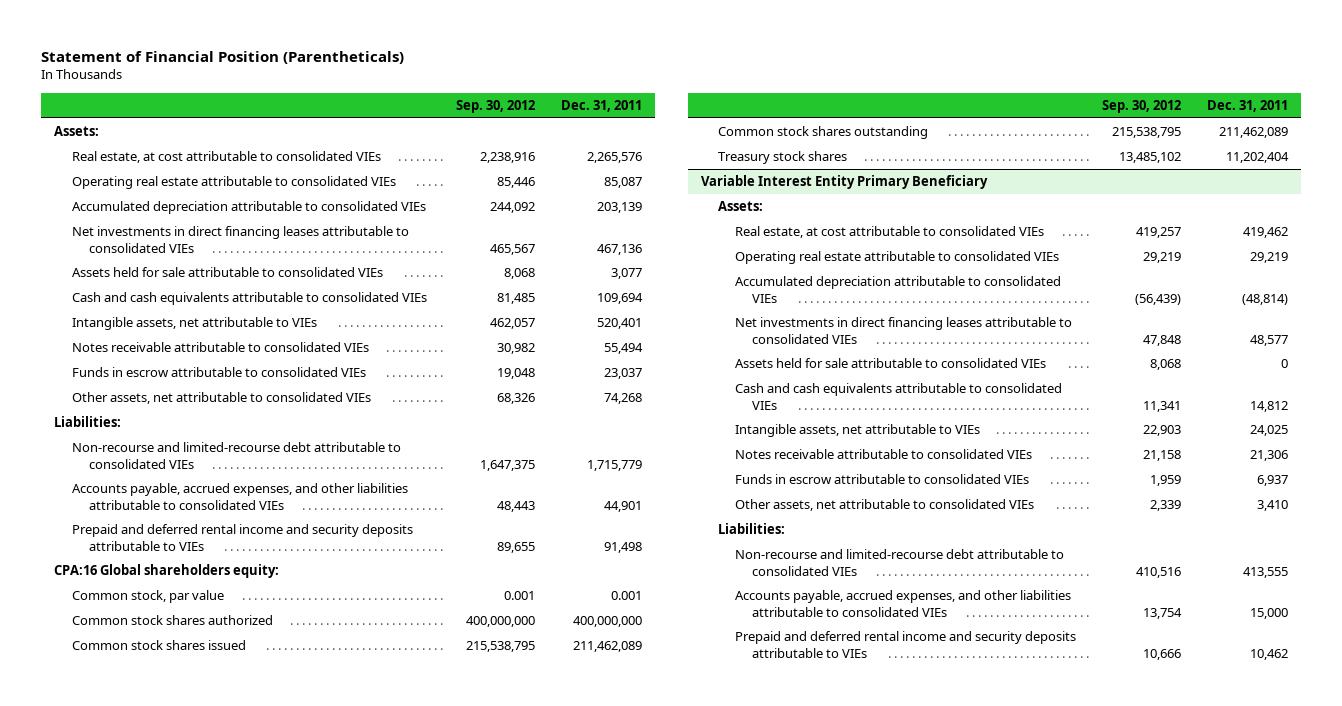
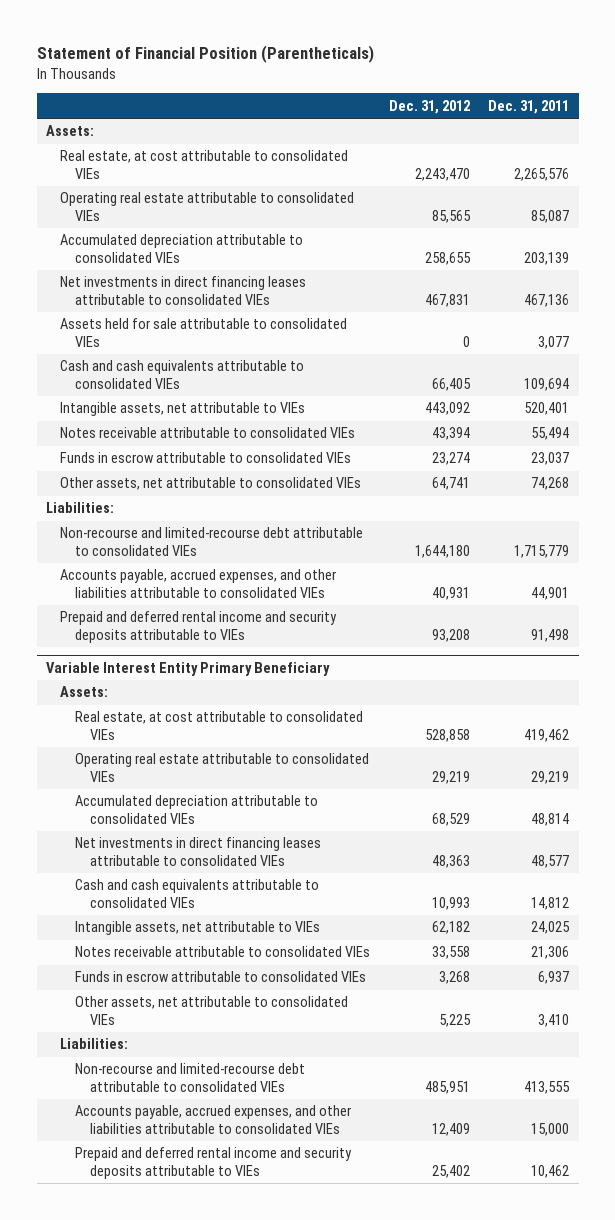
[455,99,535,113] Sep. 30, 2012 -> none
none -> [388,99,470,114] Dec. 31, 2012
[54,564,280,579] CPA:16 Global shareholders equity: -> none
[71,590,224,604] Common stock, par value -> none
[71,615,273,626] Common stock shares authorized -> none
[71,640,246,651] Common stock shares issued -> none
[717,126,928,140] Common stock shares outstanding -> none
[717,151,847,165] Treasury stock shares -> none
[1241,293,1288,305] (48,814) -> [531,812,570,826] 48,814
[735,358,1047,369] Assets held for sale attributable to consolidated VIEs -> none

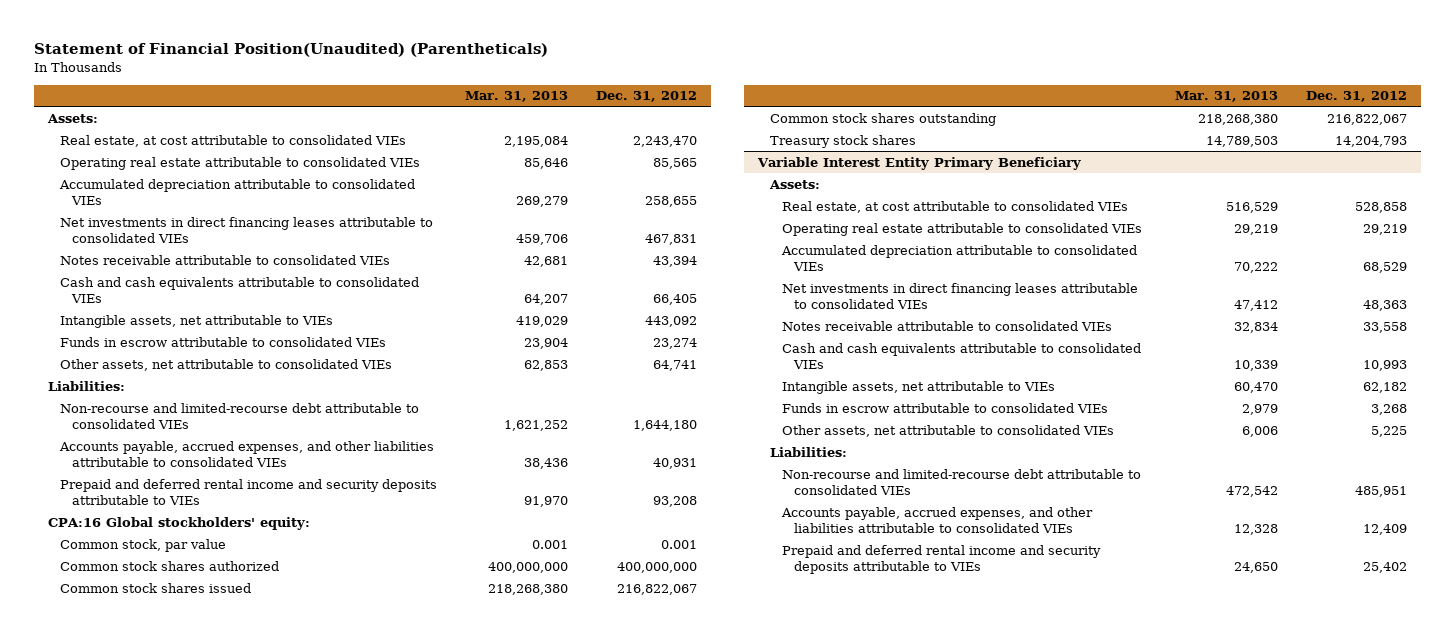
[36,45,374,64] Statement of Financial Position (Parentheticals) -> [33,42,548,57] Statement of Financial Position(Unaudited) (Parentheticals)
[488,99,570,114] Dec. 31, 2011 -> none
none -> [464,91,568,103] Mar. 31, 2013
[60,318,348,347] Assets held for sale attributable to consolidated VIEs -> none
[60,427,356,439] Notes receivable attributable to consolidated VIEs -> [59,254,390,265] Notes receivable attributable to consolidated VIEs
none -> [47,516,310,530] CPA:16 Global stockholders' equity:
none -> [59,538,226,552] Common stock, par value
none -> [59,560,279,571] Common stock shares authorized
none -> [59,582,251,593] Common stock shares issued
none -> [769,112,996,126] Common stock shares outstanding
none -> [769,134,916,148] Treasury stock shares
[75,946,371,958] Notes receivable attributable to consolidated VIEs -> [782,320,1113,331] Notes receivable attributable to consolidated VIEs

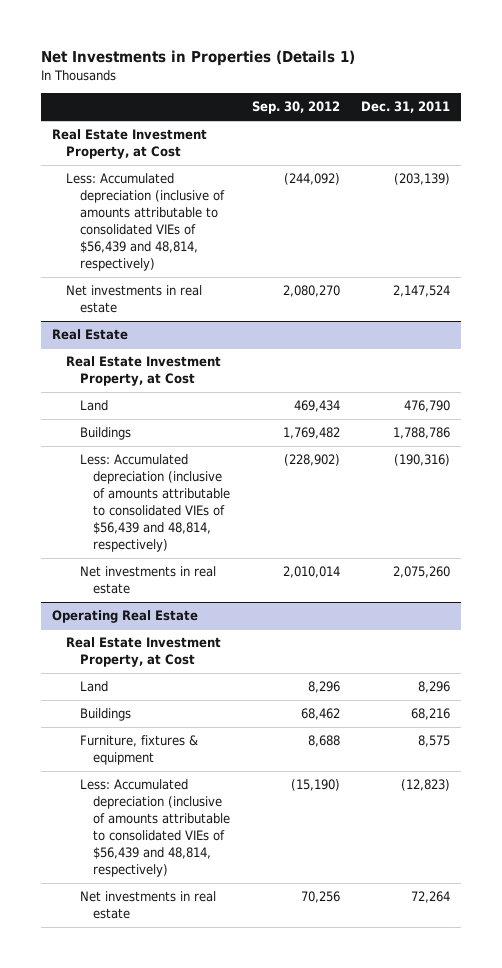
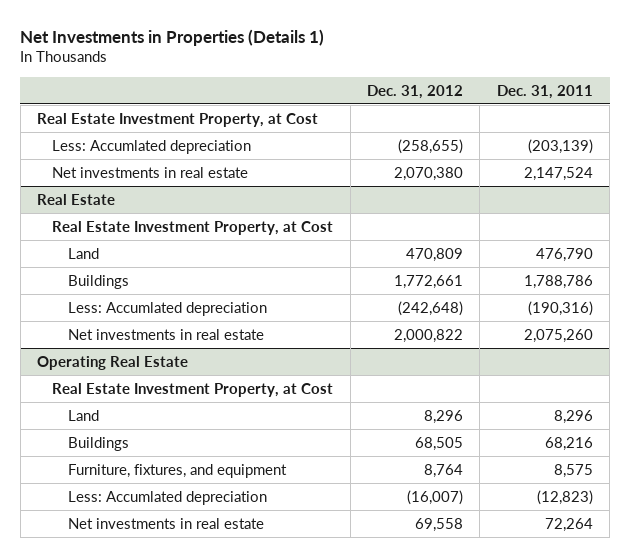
[251,101,340,115] Sep. 30, 2012 -> none
none -> [366,84,463,99] Dec. 31, 2012
[65,173,225,272] Less: Accumulated depreciation (inclusive of amounts attributable to consolidated VIEs of $56,439 and 48,814, respectively) -> [52,139,252,154] Less: Accumlated depreciation
[79,454,231,553] Less: Accumulated depreciation (inclusive of amounts attributable to consolidated VIEs of $56,439 and 48,814, respectively) -> [67,301,267,316] Less: Accumlated depreciation
[79,735,198,766] Furniture, fixtures & equipment -> [67,463,287,478] Furniture, fixtures, and equipment
[79,779,231,878] Less: Accumulated depreciation (inclusive of amounts attributable to consolidated VIEs of $56,439 and 48,814, respectively) -> [67,490,267,505] Less: Accumlated depreciation

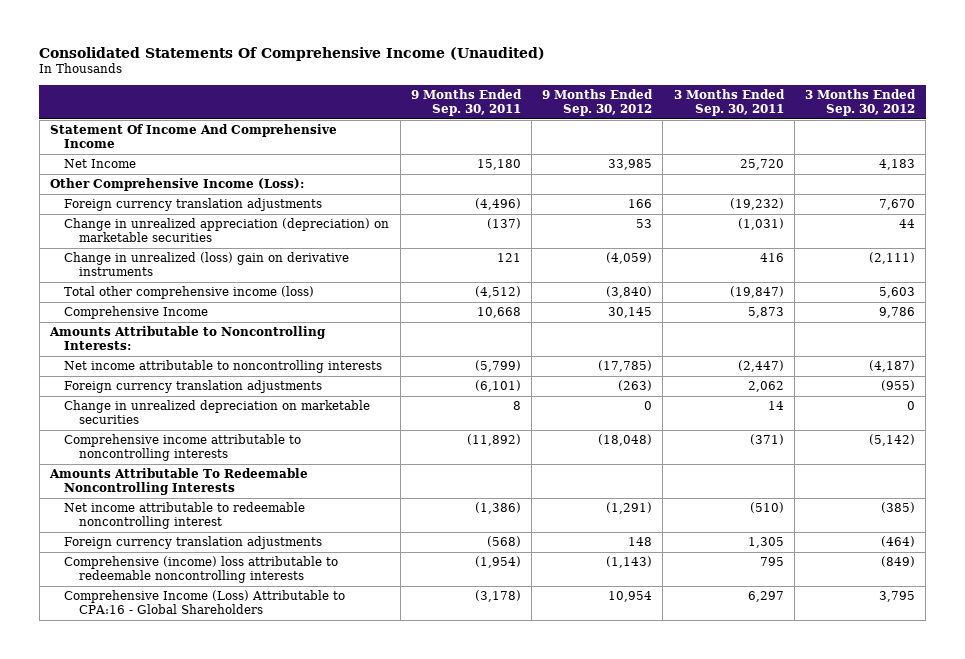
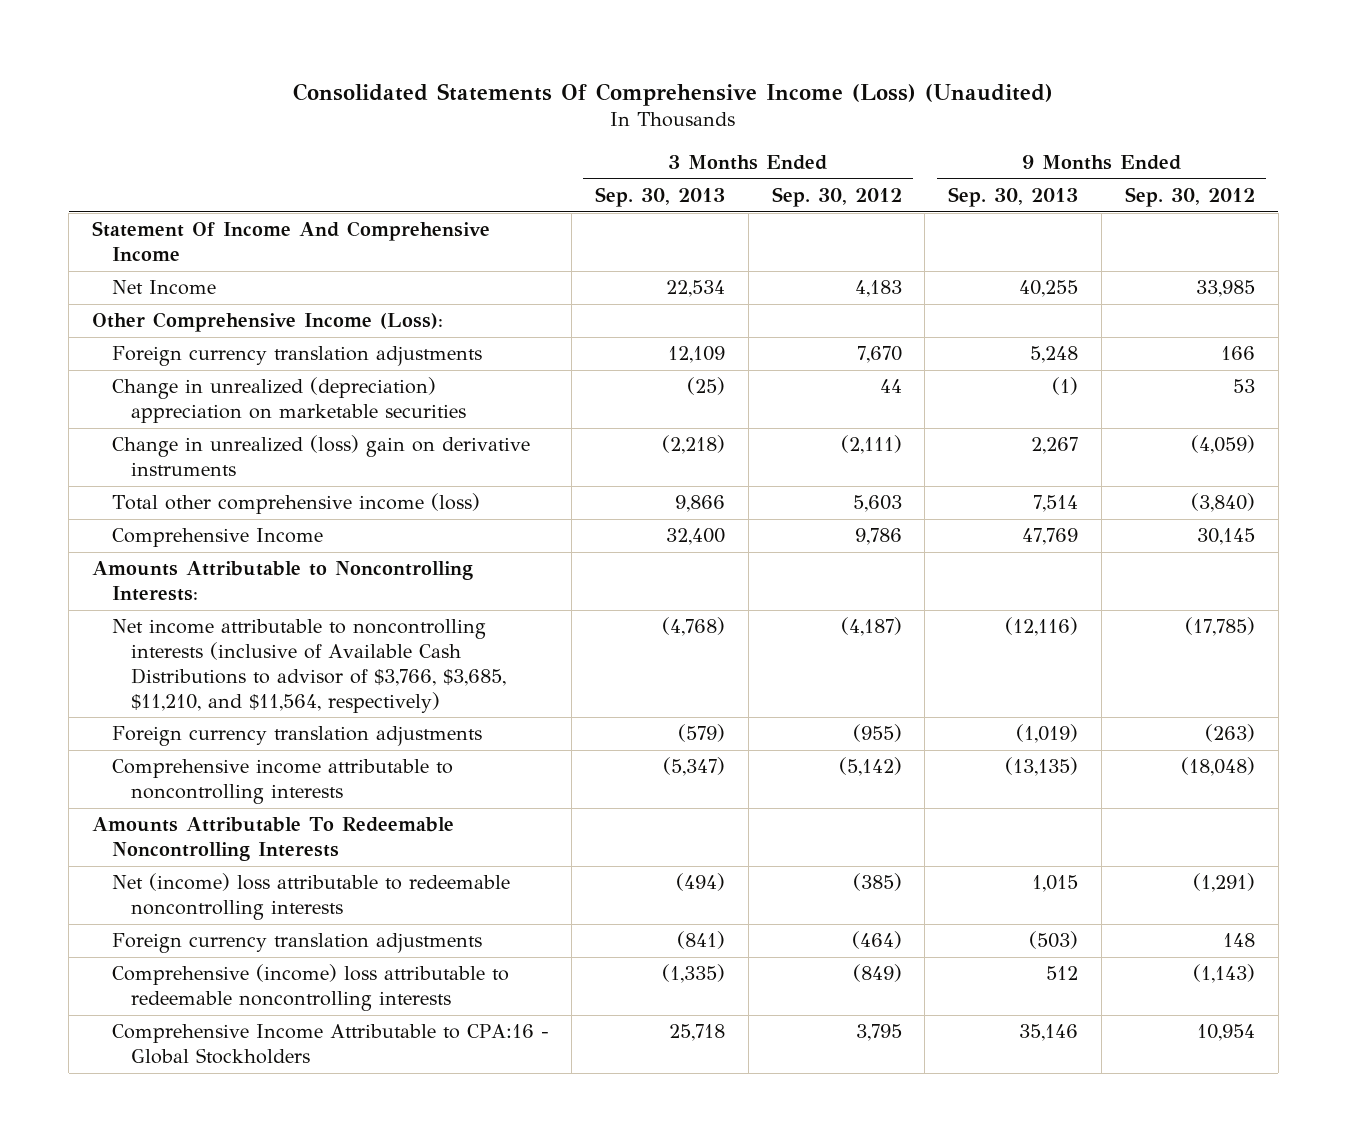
[39,46,546,61] Consolidated Statements Of Comprehensive Income (Unaudited) -> [293,82,1054,106] Consolidated Statements Of Comprehensive Income (Loss) (Unaudited)
[410,89,522,117] 9 Months Ended Sep. 30, 2011 -> none
[673,89,785,117] 3 Months Ended Sep. 30, 2011 -> none
none -> [595,186,726,207] Sep. 30, 2013
none -> [948,186,1079,207] Sep. 30, 2013
[64,218,390,243] Change in unrealized appreciation (depreciation) on marketable securities -> [111,377,467,424] Change in unrealized (depreciation) appreciation on marketable securities
[64,360,383,374] Net income attributable to noncontrolling interests -> [111,619,507,713] Net income attributable to noncontrolling interests (inclusive of Available Cash Distributions to advisor of $3,766, $3,685, $11,210, and $11,564, respectively)
[64,400,371,425] Change in unrealized depreciation on marketable securities -> none
[64,502,306,530] Net income attributable to redeemable noncontrolling interest -> [111,873,510,921] Net (income) loss attributable to redeemable noncontrolling interests
[64,590,346,615] Comprehensive Income (Loss) Attributable to CPA:16 - Global Shareholders -> [111,1024,549,1065] Comprehensive Income Attributable to CPA:16 - Global Stockholders

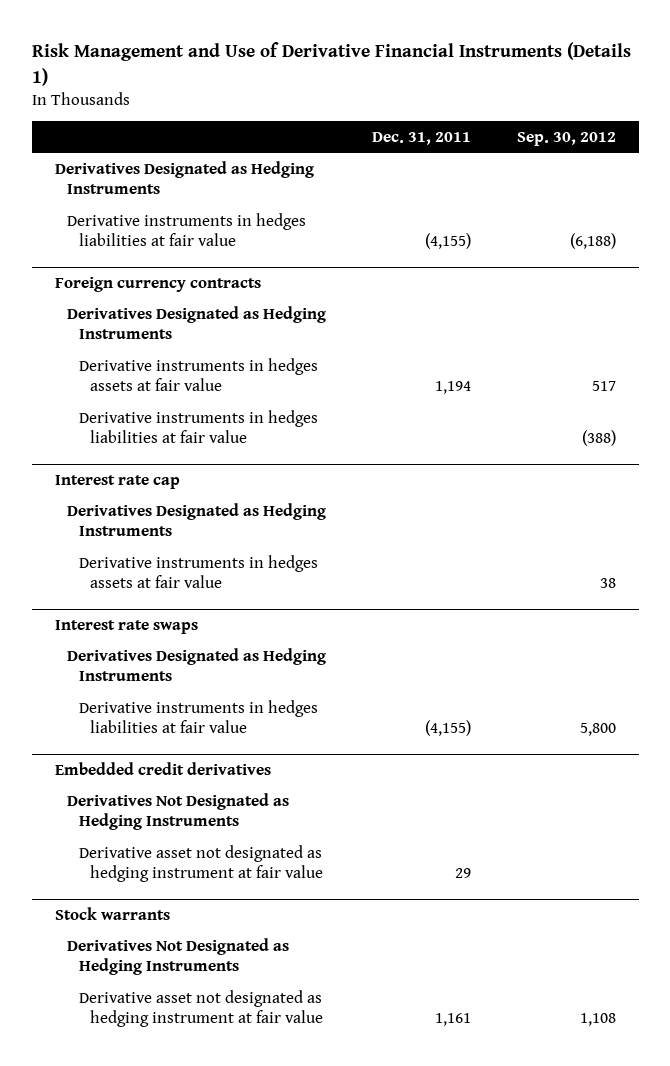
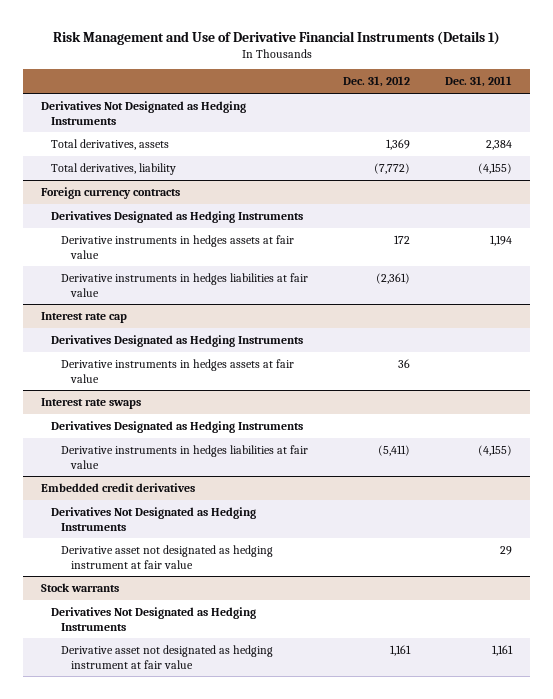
[516,131,616,146] Sep. 30, 2012 -> none
none -> [343,76,411,88] Dec. 31, 2012
[54,160,314,195] Derivatives Designated as Hedging Instruments -> [40,100,246,125] Derivatives Not Designated as Hedging Instruments
none -> [50,138,169,150] Total derivatives, assets
[66,212,306,247] Derivative instruments in hedges liabilities at fair value -> [50,162,176,175] Total derivatives, liability

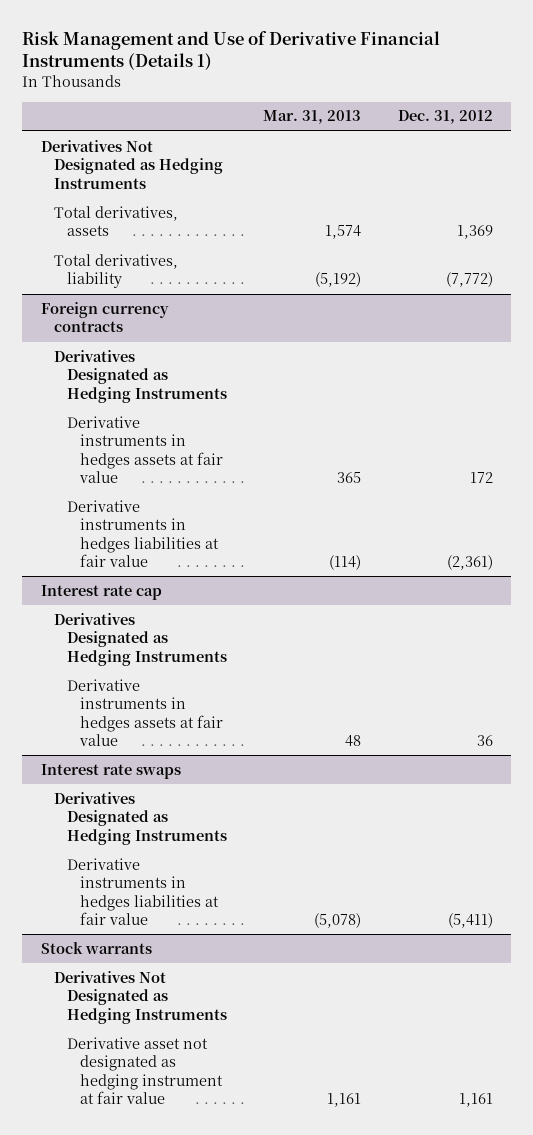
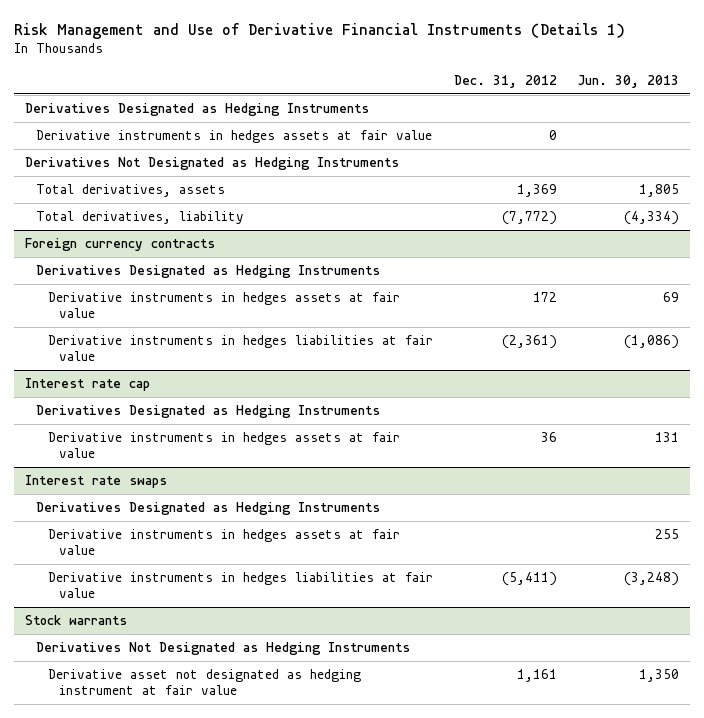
[263,110,362,125] Mar. 31, 2013 -> none
none -> [578,75,680,89] Jun. 30, 2013
none -> [24,103,369,117] Derivatives Designated as Hedging Instruments
none -> [36,130,433,144] Derivative instruments in hedges assets at fair value
none -> [47,529,400,556] Derivative instruments in hedges assets at fair value

